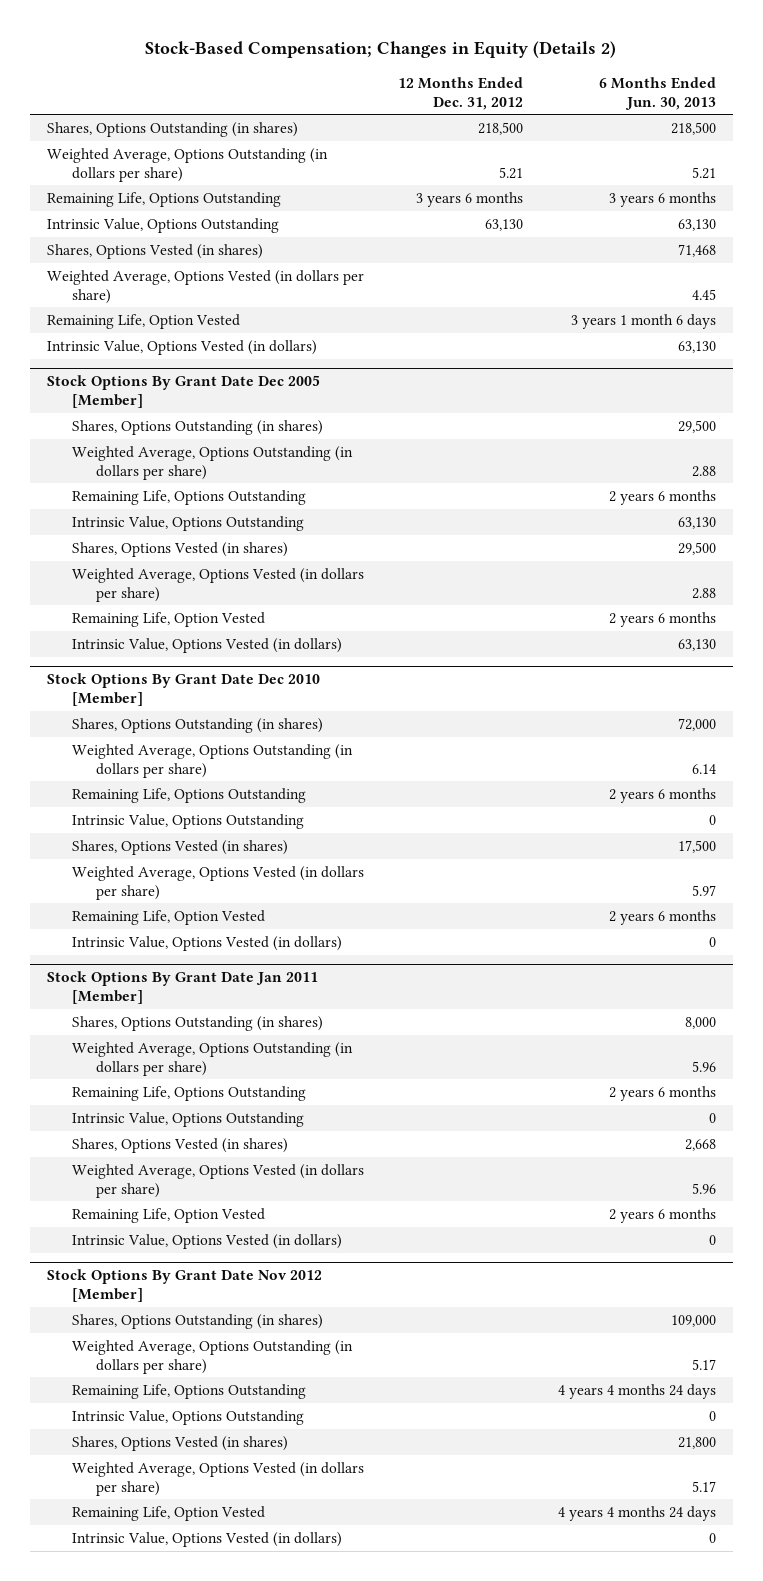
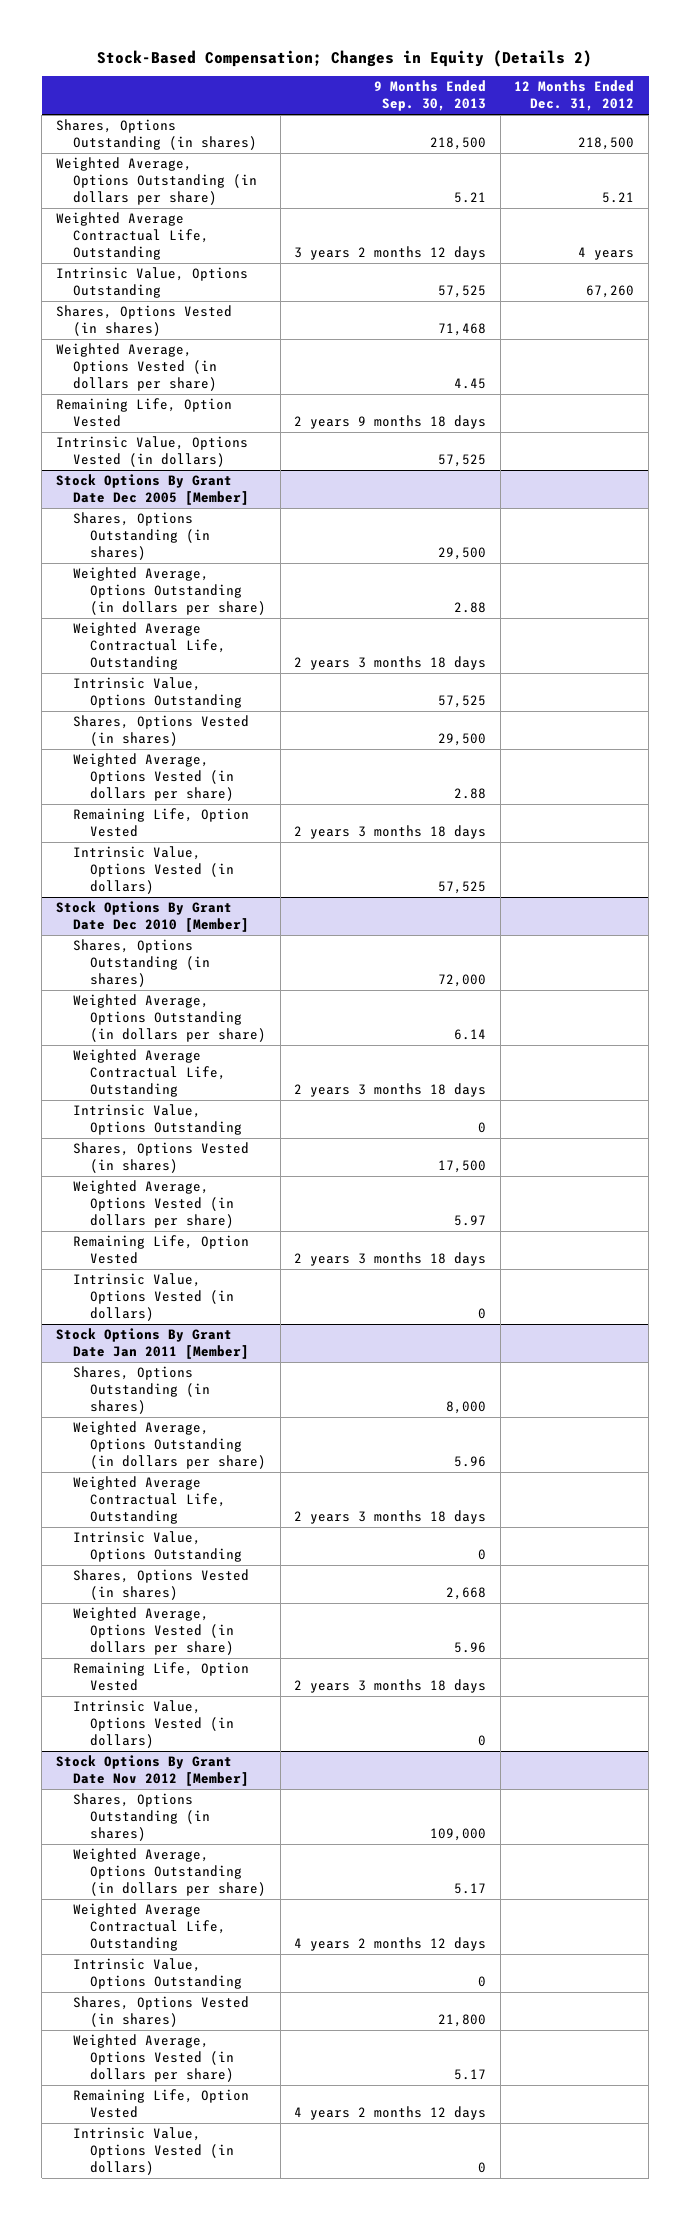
[598,77,716,110] 6 Months Ended Jun. 30, 2013 -> none
none -> [374,80,487,112] 9 Months Ended Sep. 30, 2013
[47,191,282,207] Remaining Life, Options Outstanding -> [55,212,209,261] Weighted Average Contractual Life, Outstanding
[416,191,524,207] 3 years 6 months -> [578,247,635,261] 4 years
[485,218,524,231] 63,130 -> [586,285,635,299] 67,260
[71,489,306,505] Remaining Life, Options Outstanding -> [72,622,227,671] Weighted Average Contractual Life, Outstanding
[71,787,306,803] Remaining Life, Options Outstanding -> [72,1049,227,1098] Weighted Average Contractual Life, Outstanding
[71,1085,306,1101] Remaining Life, Options Outstanding -> [72,1476,227,1525] Weighted Average Contractual Life, Outstanding
[71,1383,306,1399] Remaining Life, Options Outstanding -> [72,1903,227,1952] Weighted Average Contractual Life, Outstanding

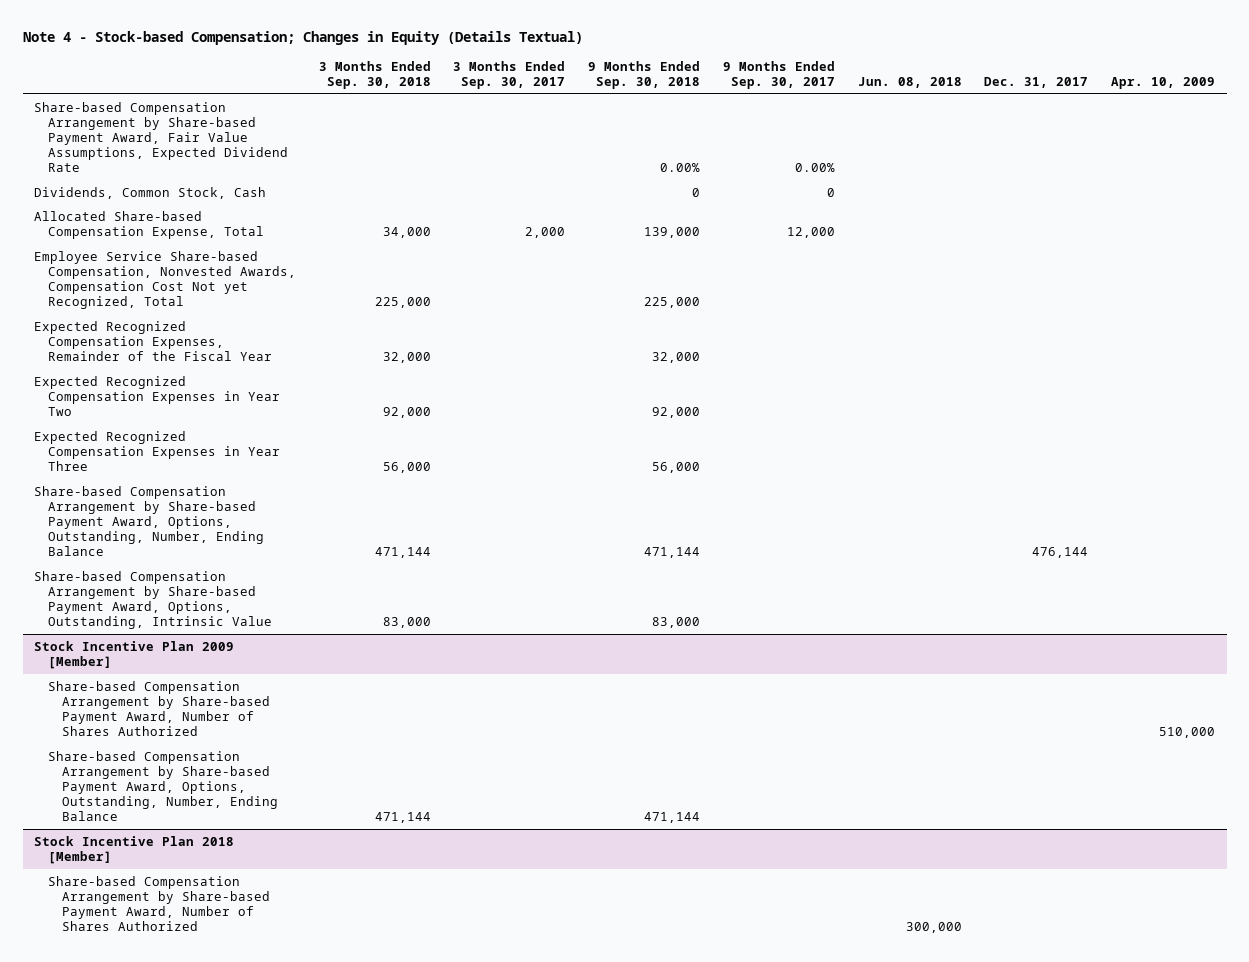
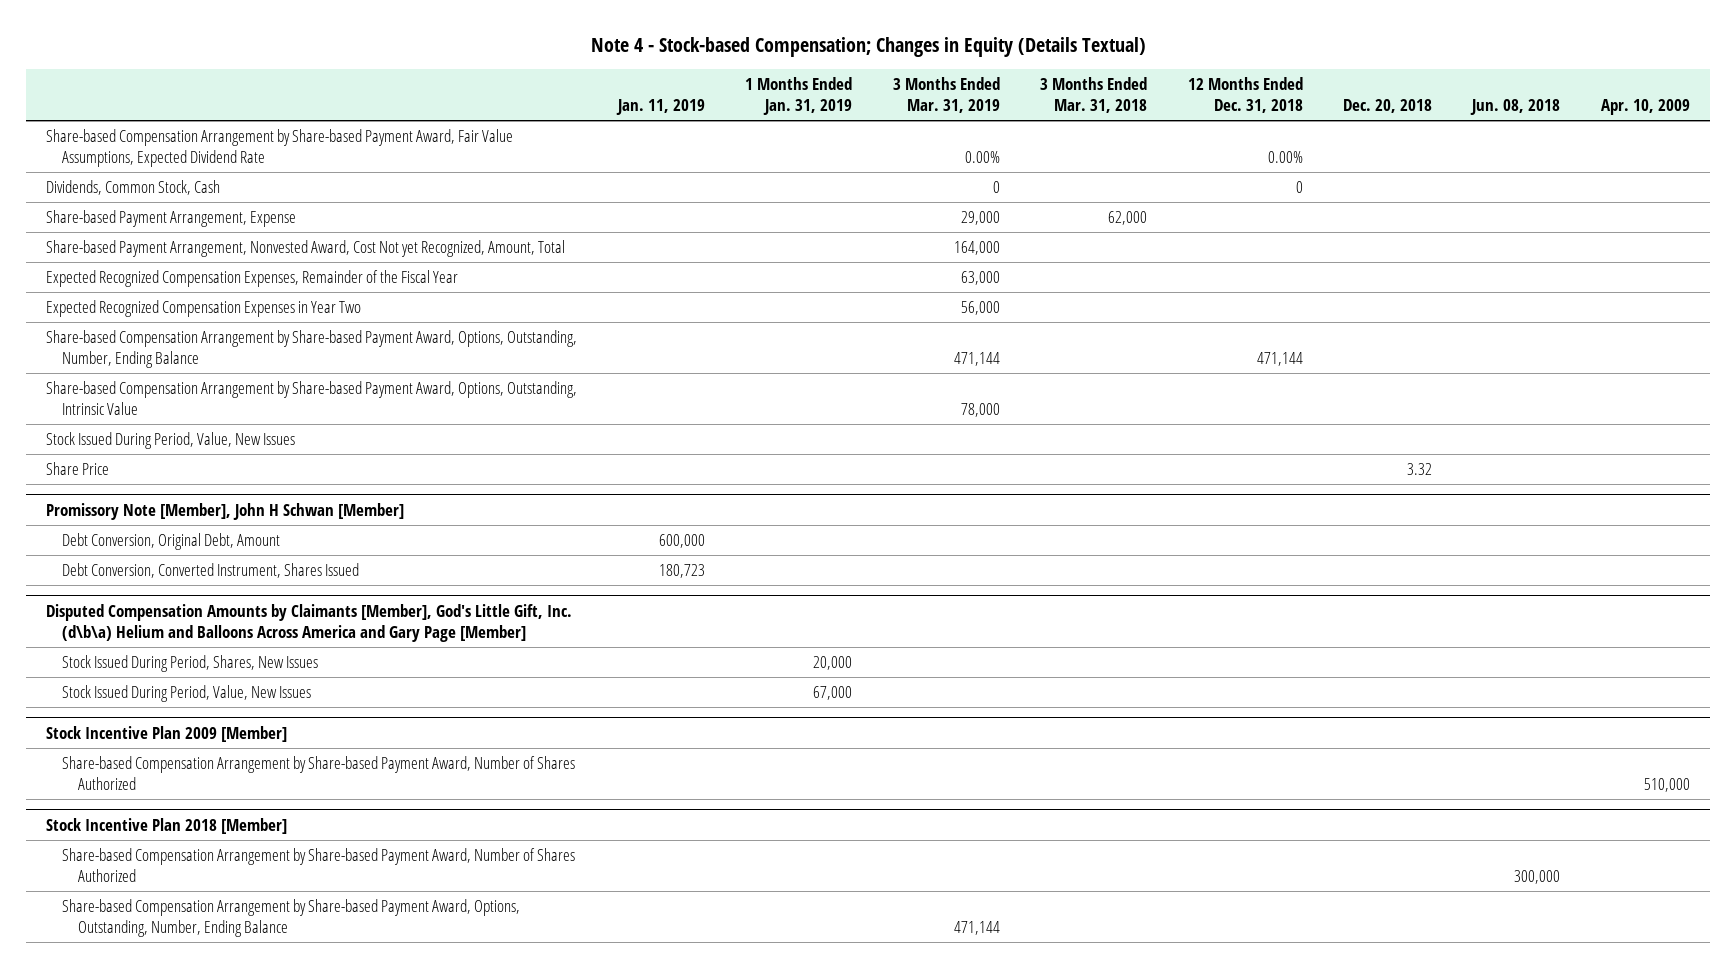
[318,60,431,89] 3 Months Ended Sep. 30, 2018 -> none
[453,60,566,89] 3 Months Ended Sep. 30, 2017 -> none
[588,60,701,89] 9 Months Ended Sep. 30, 2018 -> none
[722,60,835,89] 9 Months Ended Sep. 30, 2017 -> none
[984,76,1089,88] Dec. 31, 2017 -> none
none -> [615,99,705,116] Jan. 11, 2019
none -> [745,77,853,116] 1 Months Ended Jan. 31, 2019
none -> [892,77,1000,114] 3 Months Ended Mar. 31, 2019
none -> [1040,77,1148,114] 3 Months Ended Mar. 31, 2018
none -> [1187,77,1303,114] 12 Months Ended Dec. 31, 2018
none -> [1342,99,1432,114] Dec. 20, 2018
[33,210,264,239] Allocated Share-based Compensation Expense, Total -> [46,210,297,228] Share-based Payment Arrangement, Expense
[33,250,296,309] Employee Service Share-based Compensation, Nonvested Awards, Compensation Cost Not yet Recognized, Total -> [46,240,566,258] Share-based Payment Arrangement, Nonvested Award, Cost Not yet Recognized, Amount, Total
[33,430,280,471] Expected Recognized Compensation Expenses in Year Three -> none
none -> [46,432,296,450] Stock Issued During Period, Value, New Issues
none -> [46,462,110,476] Share Price
none -> [46,502,405,520] Promissory Note [Member], John H Schwan [Member]
none -> [61,533,280,551] Debt Conversion, Original Debt, Amount
none -> [61,563,359,579] Debt Conversion, Converted Instrument, Shares Issued
none -> [46,603,573,642] Disputed Compensation Amounts by Claimants [Member], God's Little Gift, Inc. (d\b\a) Helium and Balloons Across America and Gary Page [Member]
none -> [61,655,318,673] Stock Issued During Period, Shares, New Issues
none -> [61,685,311,703] Stock Issued During Period, Value, New Issues
[47,750,278,822] Share-based Compensation Arrangement by Share-based Payment Award, Options, Outstanding, Number, Ending Balance -> none
none -> [61,899,520,938] Share-based Compensation Arrangement by Share-based Payment Award, Options, Outstanding, Number, Ending Balance

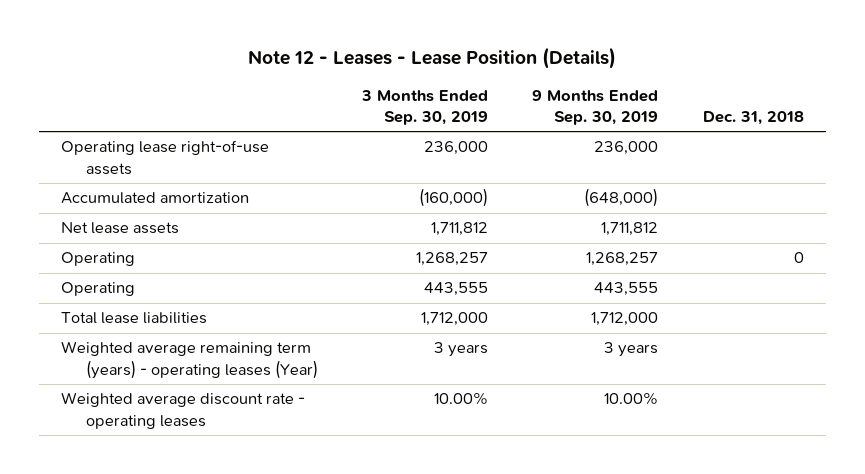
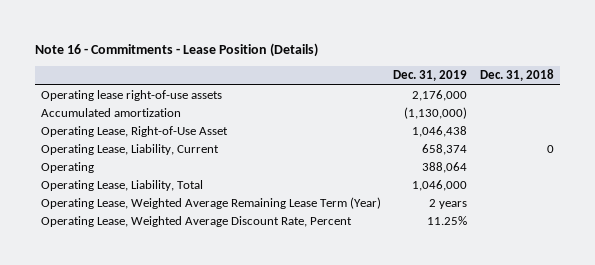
[248,46,617,69] Note 12 - Leases - Lease Position (Details) -> [34,42,318,57] Note 16 - Commitments - Lease Position (Details)
[361,89,489,125] 3 Months Ended Sep. 30, 2019 -> none
[532,89,659,125] 9 Months Ended Sep. 30, 2019 -> none
none -> [393,70,468,82] Dec. 31, 2019
[60,222,179,235] Net lease assets -> [40,126,228,138] Operating Lease, Right-of-Use Asset
[60,252,135,267] Operating -> [40,144,219,156] Operating Lease, Liability, Current
[60,312,207,325] Total lease liabilities -> [40,180,203,192] Operating Lease, Liability, Total
[60,341,318,379] Weighted average remaining term (years) - operating leases (Year) -> [40,197,381,210] Operating Lease, Weighted Average Remaining Lease Term (Year)
[60,392,305,429] Weighted average discount rate - operating leases -> [40,216,352,228] Operating Lease, Weighted Average Discount Rate, Percent

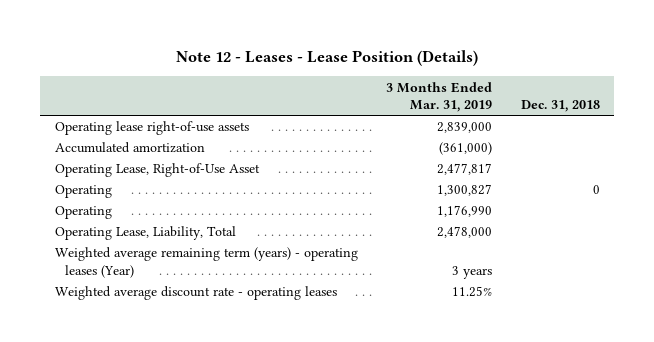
[34,42,318,57] Note 16 - Commitments - Lease Position (Details) -> [176,50,479,67] Note 12 - Leases - Lease Position (Details)
[393,70,468,82] Dec. 31, 2019 -> none
none -> [386,81,493,113] 3 Months Ended Mar. 31, 2019
[40,144,219,156] Operating Lease, Liability, Current -> [54,185,112,199] Operating
[40,197,381,210] Operating Lease, Weighted Average Remaining Lease Term (Year) -> [54,247,358,278] Weighted average remaining term (years) - operating leases (Year)
[40,216,352,228] Operating Lease, Weighted Average Discount Rate, Percent -> [54,286,337,301] Weighted average discount rate - operating leases

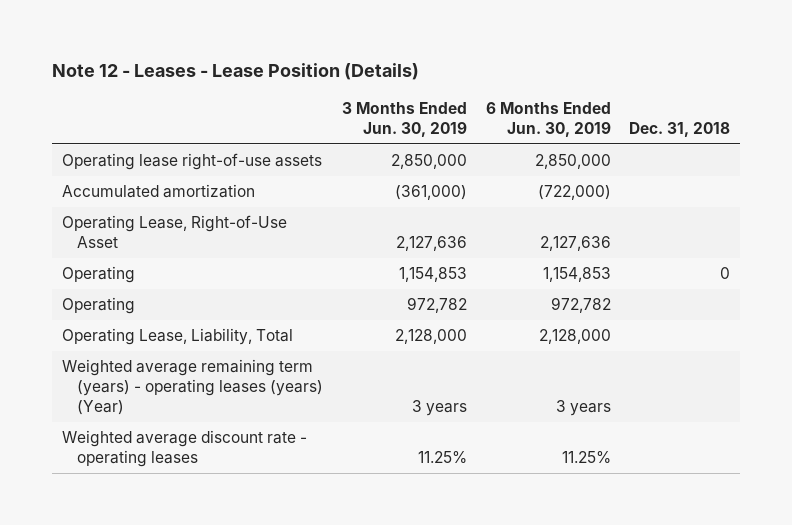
[386,81,493,113] 3 Months Ended Mar. 31, 2019 -> none
none -> [341,101,467,137] 3 Months Ended Jun. 30, 2019
none -> [485,101,611,137] 6 Months Ended Jun. 30, 2019
[54,247,358,278] Weighted average remaining term (years) - operating leases (Year) -> [61,359,323,416] Weighted average remaining term (years) - operating leases (years) (Year)

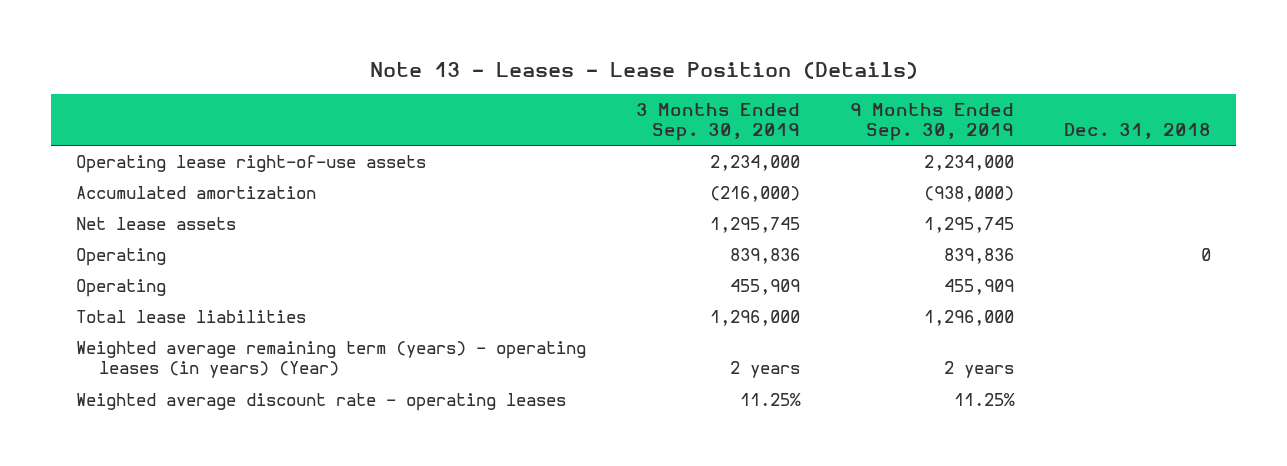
[52,62,420,80] Note 12 - Leases - Lease Position (Details) -> [369,61,918,79] Note 13 - Leases - Lease Position (Details)
[341,101,467,137] 3 Months Ended Jun. 30, 2019 -> none
[485,101,611,137] 6 Months Ended Jun. 30, 2019 -> none
none -> [636,102,801,142] 3 Months Ended Sep. 30, 2019
none -> [850,102,1015,142] 9 Months Ended Sep. 30, 2019
[61,215,287,249] Operating Lease, Right-of-Use Asset -> [75,216,236,230] Net lease assets
[61,328,293,346] Operating Lease, Liability, Total -> [75,309,306,323] Total lease liabilities
[61,359,323,416] Weighted average remaining term (years) - operating leases (years) (Year) -> [75,340,586,379] Weighted average remaining term (years) - operating leases (in years) (Year)

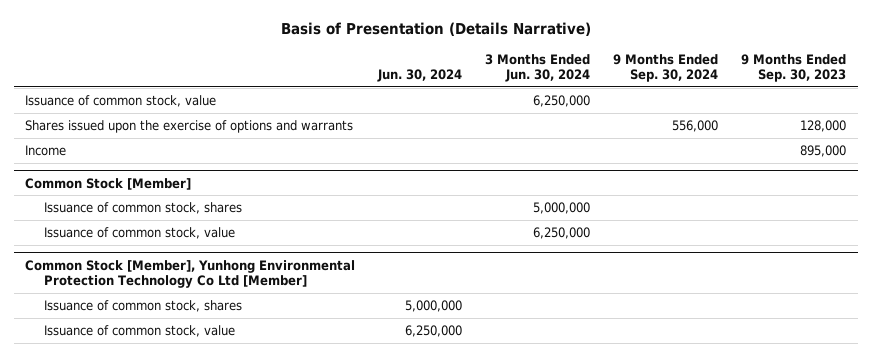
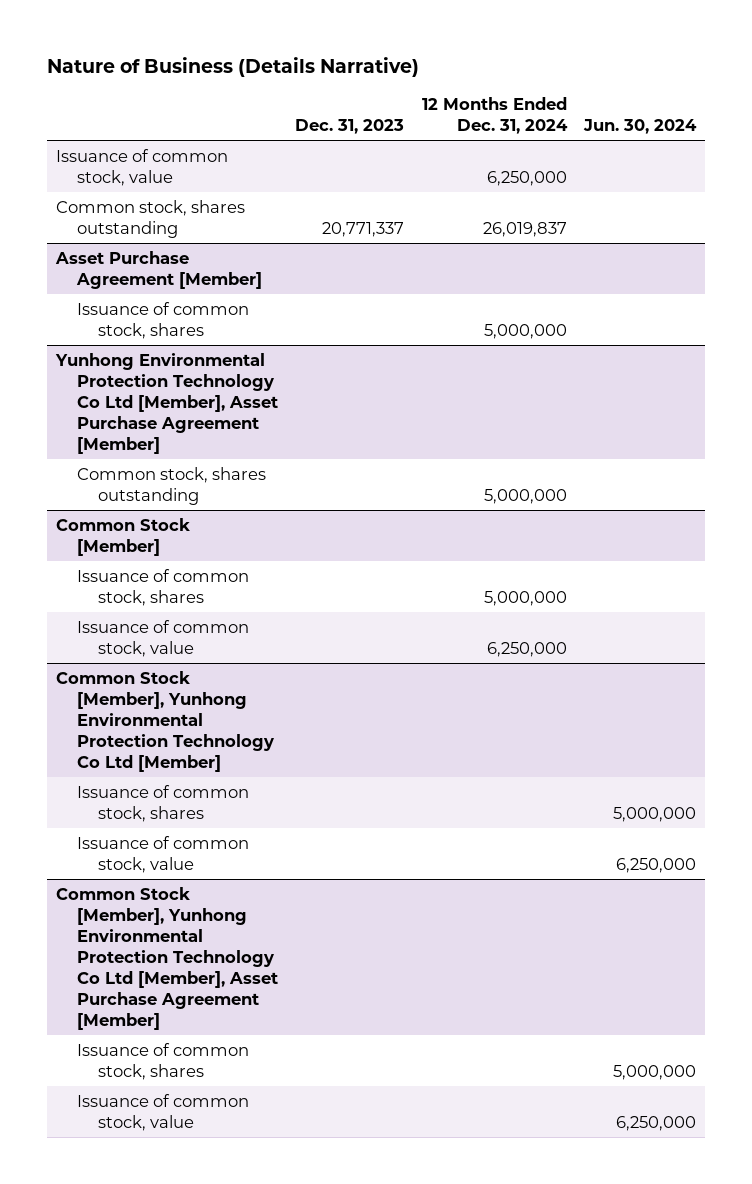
[280,21,591,36] Basis of Presentation (Details Narrative) -> [47,56,420,77] Nature of Business (Details Narrative)
[485,53,591,83] 3 Months Ended Jun. 30, 2024 -> none
[613,53,719,83] 9 Months Ended Sep. 30, 2024 -> none
[741,53,847,83] 9 Months Ended Sep. 30, 2023 -> none
none -> [295,119,405,135] Dec. 31, 2023
none -> [421,97,568,135] 12 Months Ended Dec. 31, 2024
[25,120,354,134] Shares issued upon the exercise of options and warrants -> none
[25,145,67,157] Income -> none
none -> [56,199,246,238] Common stock, shares outstanding
none -> [55,250,263,289] Asset Purchase Agreement [Member]
none -> [77,301,250,339] Issuance of common stock, shares
none -> [55,352,279,454] Yunhong Environmental Protection Technology Co Ltd [Member], Asset Purchase Agreement [Member]
none -> [77,466,267,505] Common stock, shares outstanding
none -> [56,886,279,1030] Common Stock [Member], Yunhong Environmental Protection Technology Co Ltd [Member], Asset Purchase Agreement [Member]
none -> [77,1042,250,1080] Issuance of common stock, shares
none -> [77,1093,250,1131] Issuance of common stock, value

